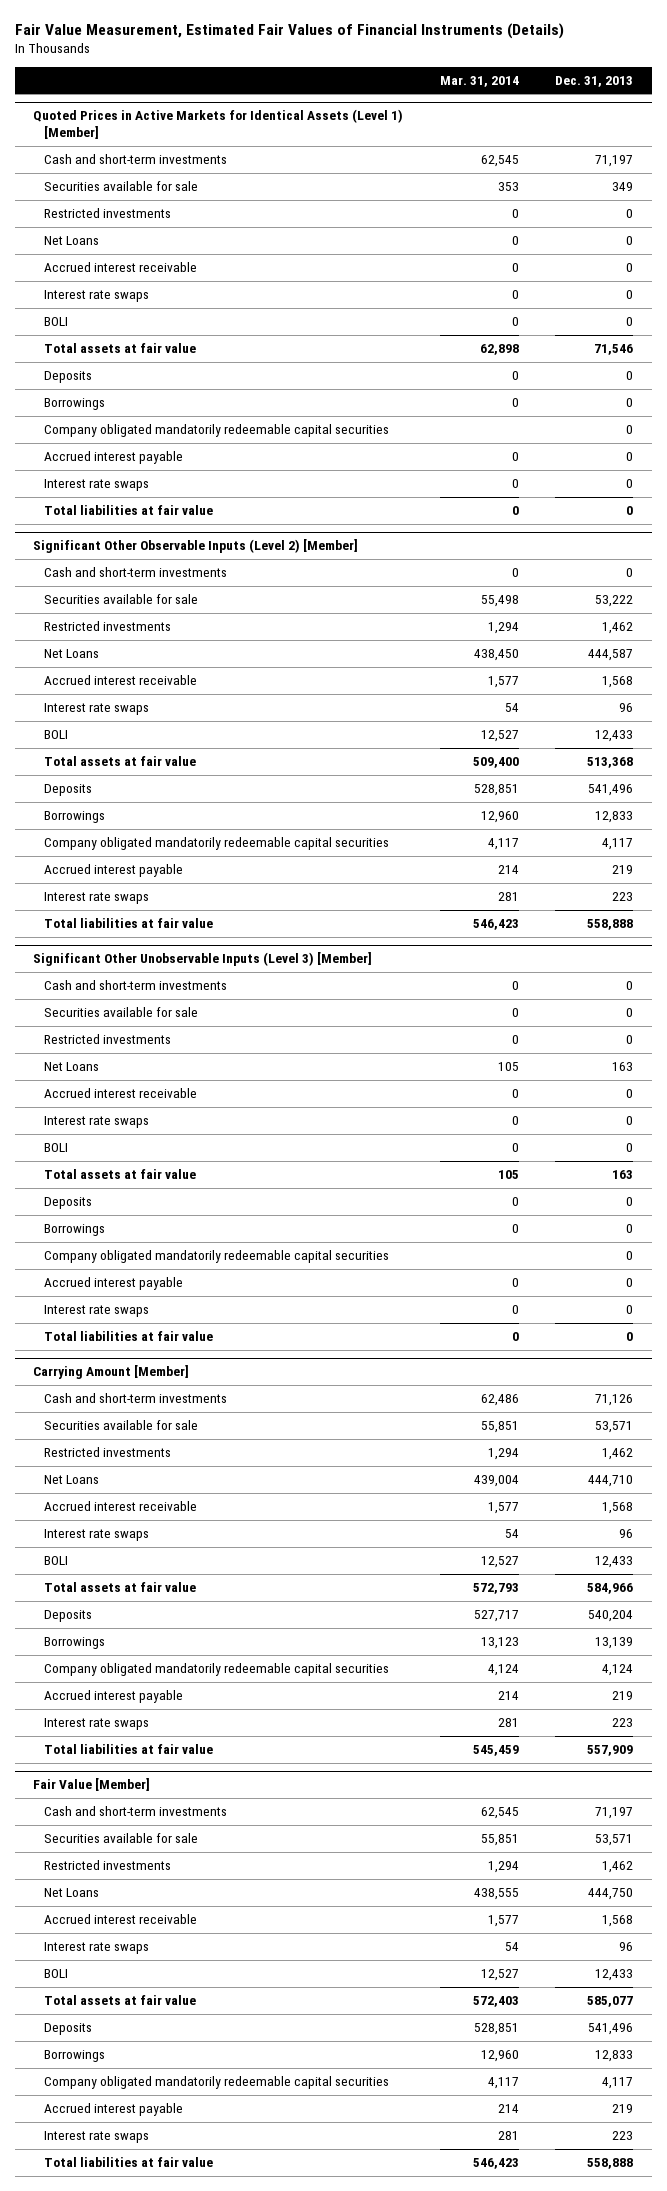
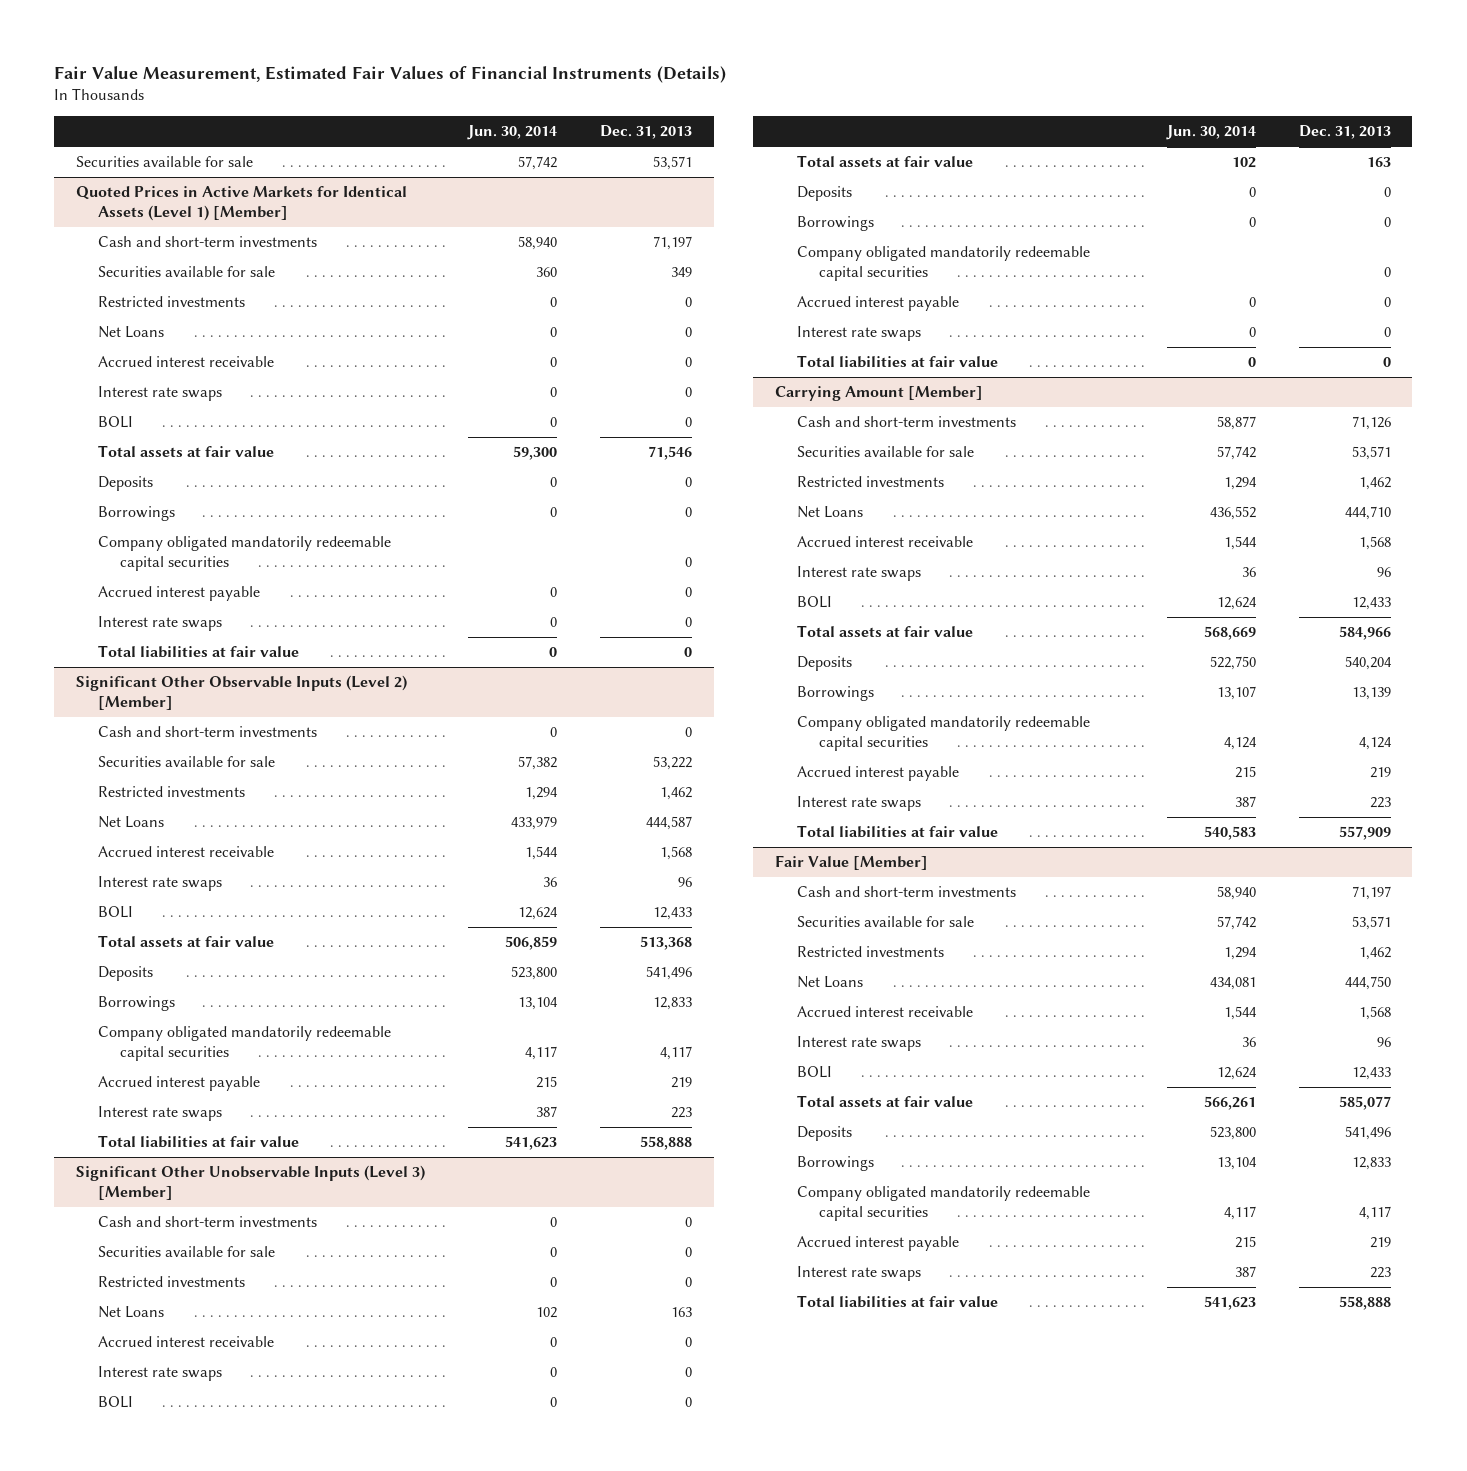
[439,75,519,87] Mar. 31, 2014 -> none
none -> [467,125,558,141] Jun. 30, 2014
none -> [75,156,253,168] Securities available for sale

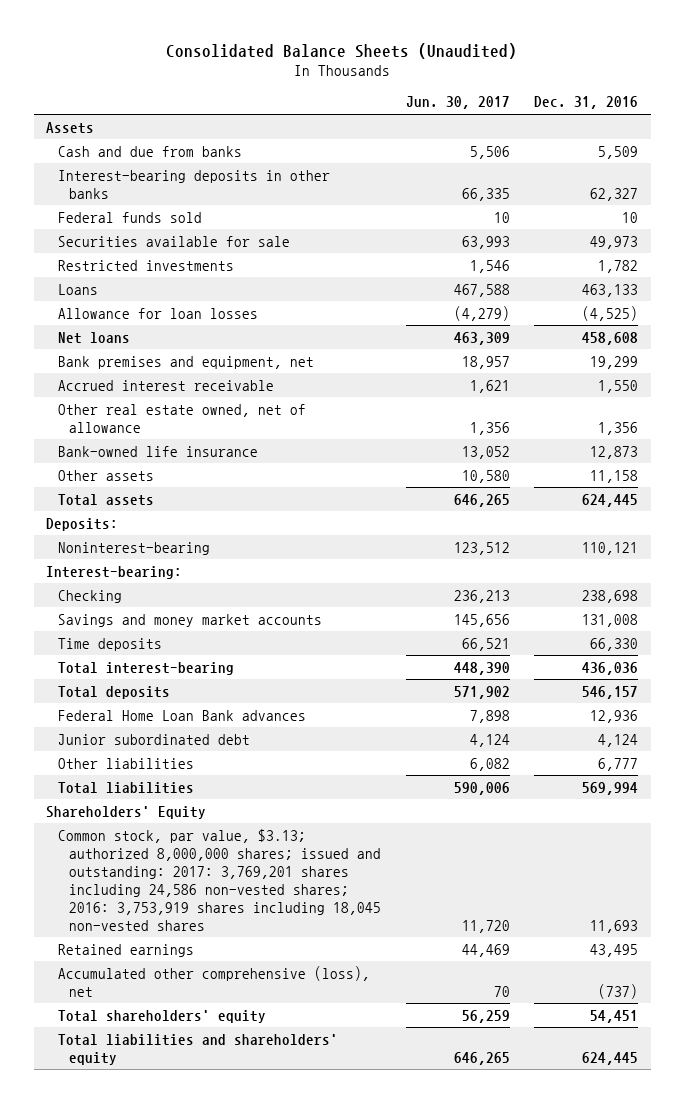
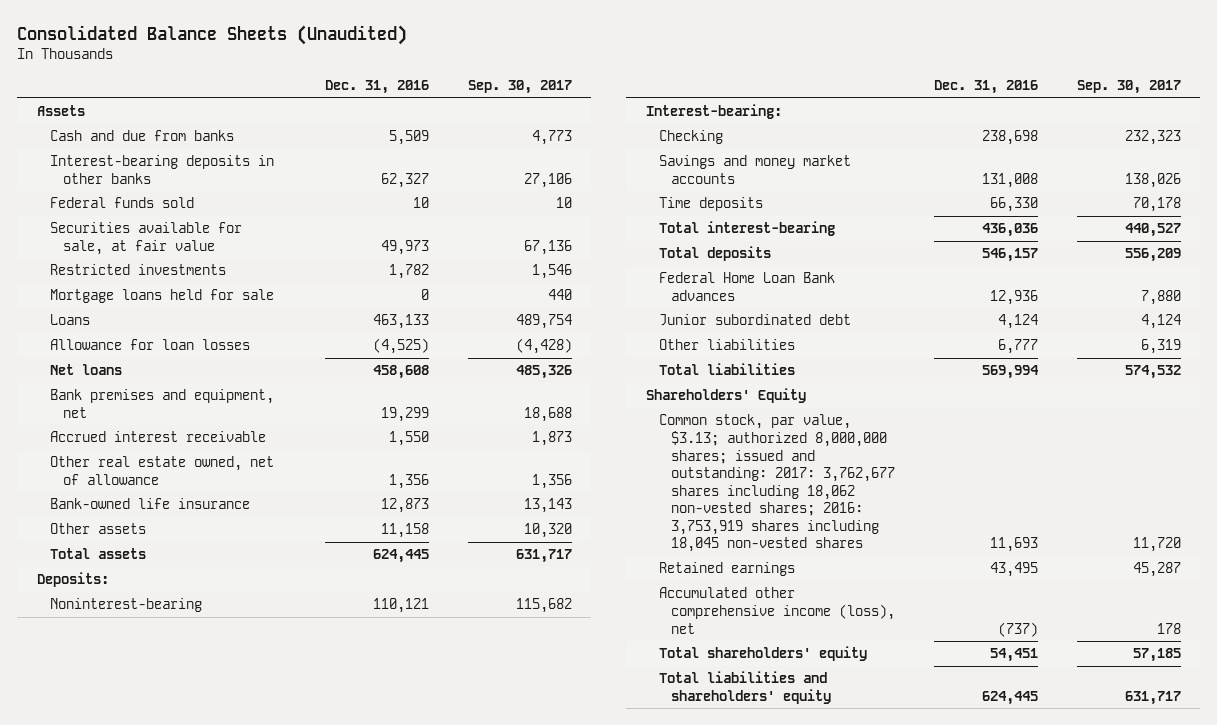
[405,96,510,110] Jun. 30, 2017 -> none
none -> [467,80,572,95] Sep. 30, 2017
[57,235,290,247] Securities available for sale -> [49,222,242,255] Securities available for sale, at fair value
none -> [49,289,274,304] Mortgage loans held for sale
[57,828,382,931] Common stock, par value, $3.13; authorized 8,000,000 shares; issued and outstanding: 2017: 3,769,201 shares including 24,586 non-vested shares; 2016: 3,753,919 shares including 18,045 non-vested shares -> [658,414,896,553] Common stock, par value, $3.13; authorized 8,000,000 shares; issued and outstanding: 2017: 3,762,677 shares including 18,062 non-vested shares; 2016: 3,753,919 shares including 18,045 non-vested shares
[57,965,370,997] Accumulated other comprehensive (loss), net -> [658,587,896,634] Accumulated other comprehensive income (loss), net

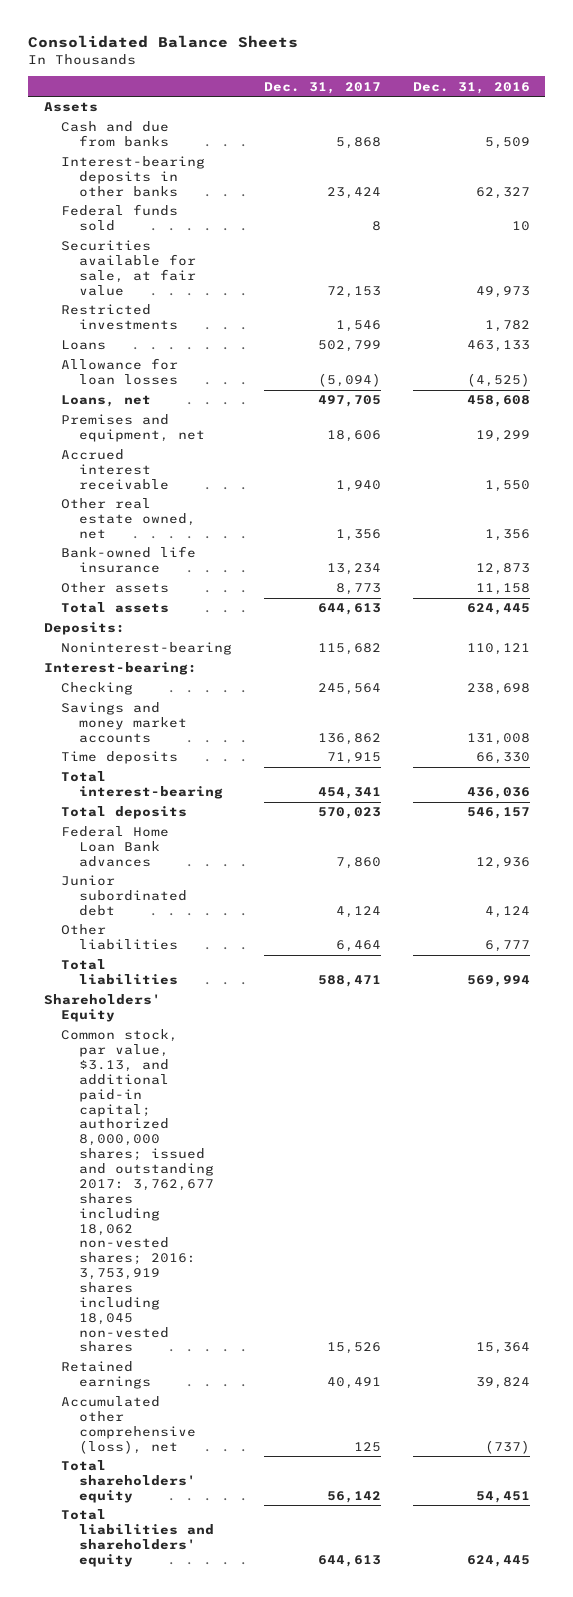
[17,24,408,45] Consolidated Balance Sheets (Unaudited) -> [28,35,299,49] Consolidated Balance Sheets
[467,80,572,95] Sep. 30, 2017 -> none
none -> [263,81,381,94] Dec. 31, 2017
[49,289,274,304] Mortgage loans held for sale -> none
[49,364,122,376] Net loans -> [61,395,152,408] Loans, net
[49,389,274,418] Bank premises and equipment, net -> [61,414,205,443] Premises and equipment, net
[49,456,274,485] Other real estate owned, net of allowance -> [61,498,196,539] Other real estate owned, net
[658,414,896,553] Common stock, par value, $3.13; authorized 8,000,000 shares; issued and outstanding: 2017: 3,762,677 shares including 18,062 non-vested shares; 2016: 3,753,919 shares including 18,045 non-vested shares -> [61,1029,214,1353] Common stock, par value, $3.13, and additional paid-in capital; authorized 8,000,000 shares; issued and outstanding 2017: 3,762,677 shares including 18,062 non-vested shares; 2016: 3,753,919 shares including 18,045 non-vested shares
[989,537,1038,553] 11,693 -> [475,1342,530,1355] 15,364
[989,562,1038,578] 43,495 -> [475,1377,530,1390] 39,824
[658,587,896,634] Accumulated other comprehensive income (loss), net -> [61,1396,196,1454] Accumulated other comprehensive (loss), net

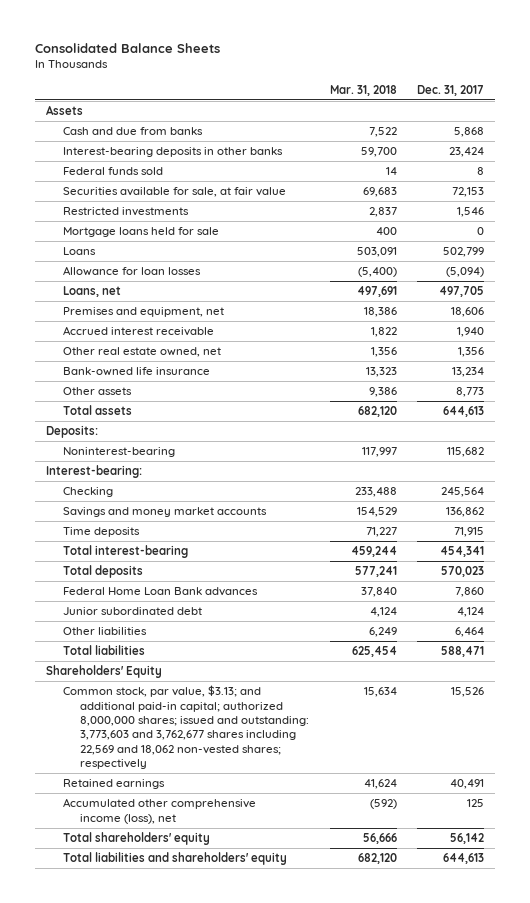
[412,81,530,94] Dec. 31, 2016 -> none
none -> [329,84,397,96] Mar. 31, 2018
none -> [62,227,219,238] Mortgage loans held for sale
[61,1029,214,1353] Common stock, par value, $3.13, and additional paid-in capital; authorized 8,000,000 shares; issued and outstanding 2017: 3,762,677 shares including 18,062 non-vested shares; 2016: 3,753,919 shares including 18,045 non-vested shares -> [62,685,309,770] Common stock, par value, $3.13; and additional paid-in capital; authorized 8,000,000 shares; issued and outstanding: 3,773,603 and 3,762,677 shares including 22,569 and 18,062 non-vested shares; respectively
[61,1396,196,1454] Accumulated other comprehensive (loss), net -> [62,798,256,824] Accumulated other comprehensive income (loss), net

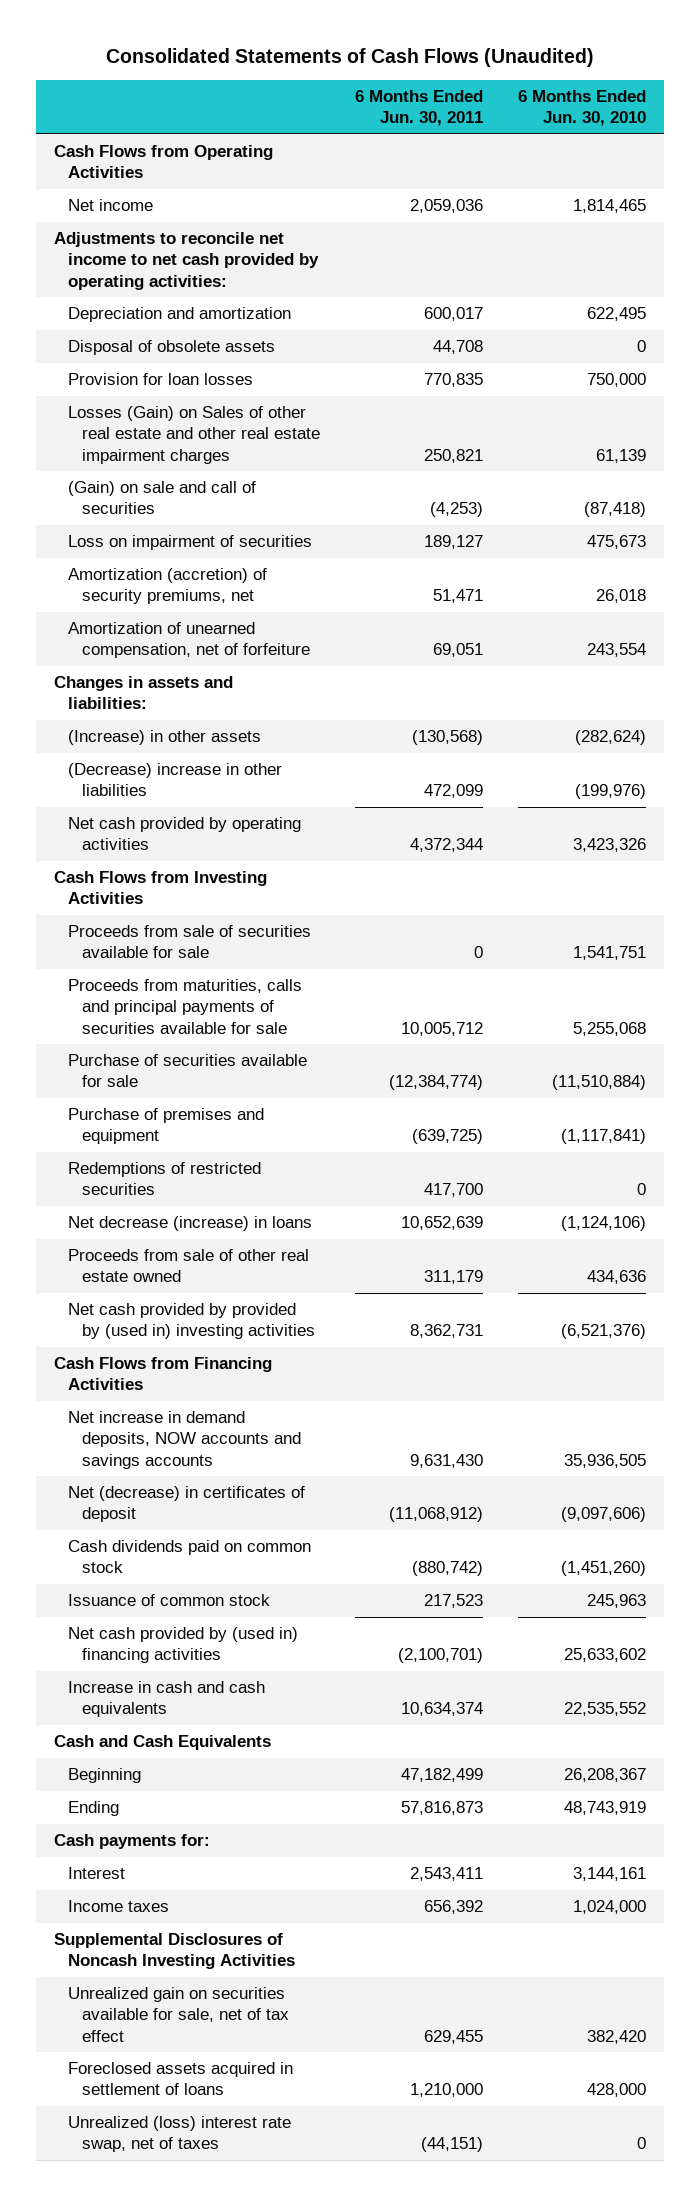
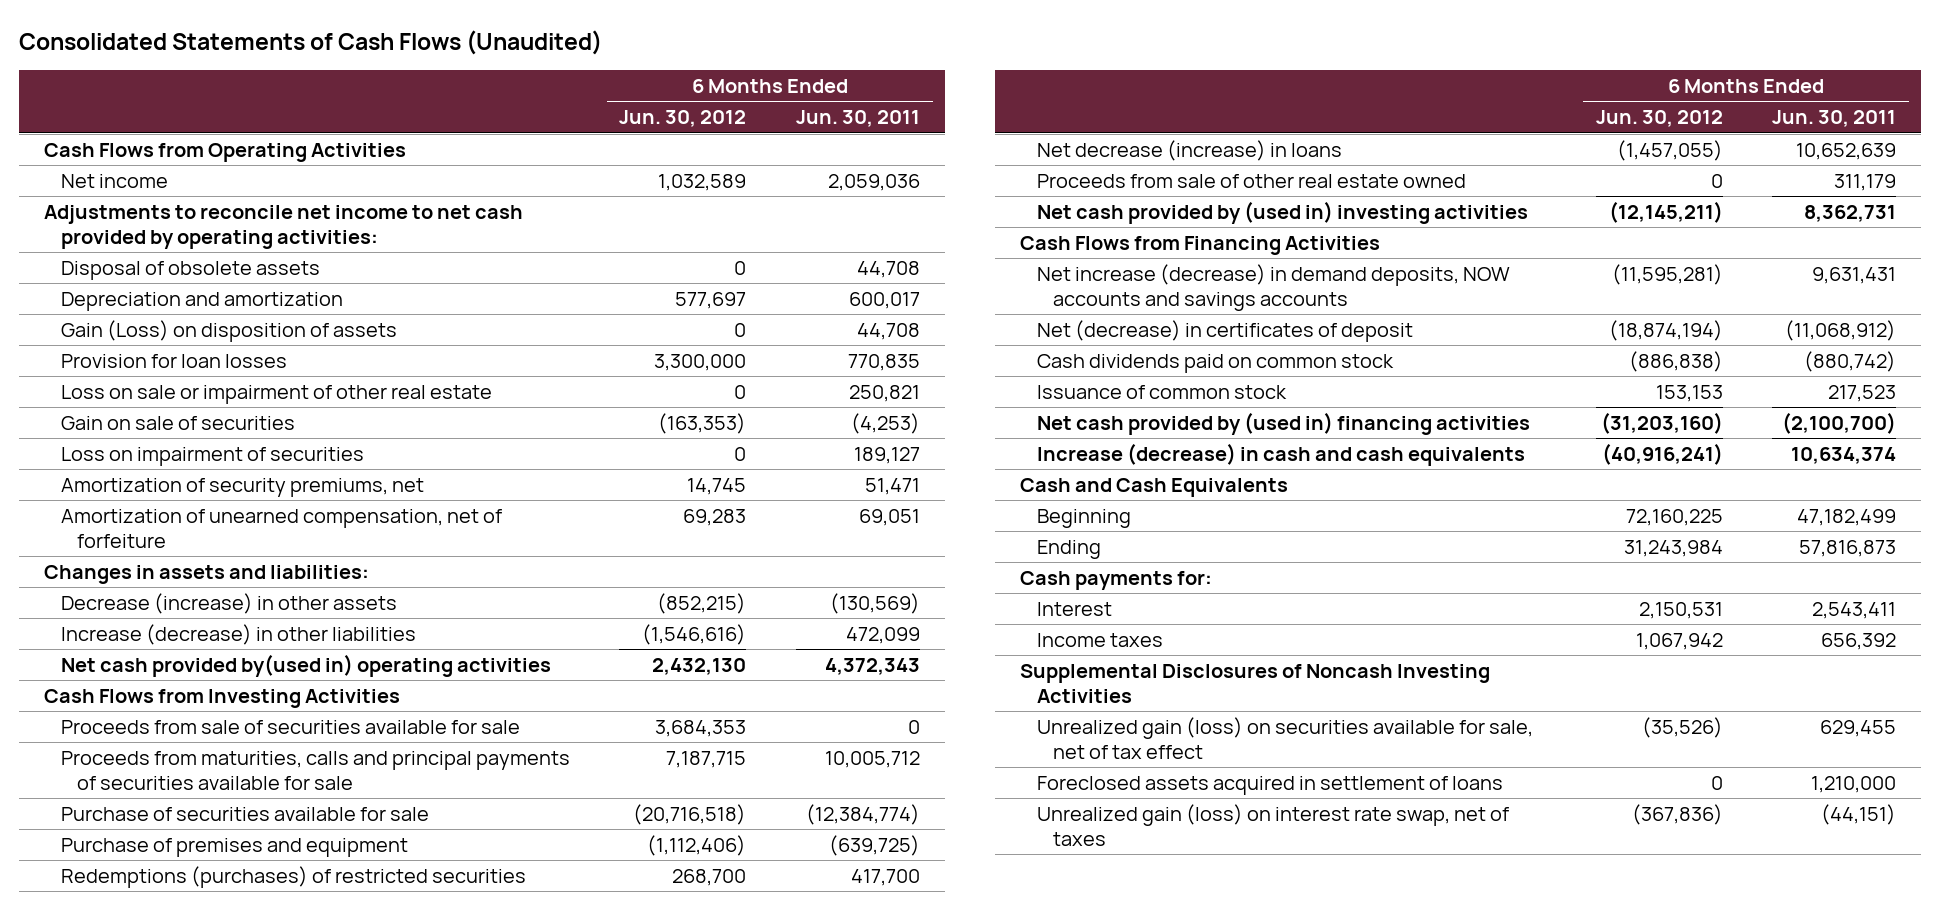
[518,90,647,127] 6 Months Ended Jun. 30, 2010 -> none
none -> [619,110,747,128] Jun. 30, 2012
[67,307,291,323] Depreciation and amortization -> [60,291,343,311] Depreciation and amortization
none -> [60,319,397,342] Gain (Loss) on disposition of assets
[67,406,320,464] Losses (Gain) on Sales of other real estate and other real estate impairment charges -> [60,384,492,404] Loss on sale or impairment of other real estate
[67,481,256,515] (Gain) on sale and call of securities -> [60,415,295,430] Gain on sale of securities
[67,568,267,605] Amortization (accretion) of security premiums, net -> [60,477,424,497] Amortization of security premiums, net
[67,730,261,746] (Increase) in other assets -> [60,592,397,614] Decrease (increase) in other assets
[412,730,484,746] (130,568) -> [830,592,921,614] (130,569)
[67,763,282,797] (Decrease) increase in other liabilities -> [60,623,416,645] Increase (decrease) in other liabilities
[67,817,301,851] Net cash provided by operating activities -> [60,653,551,677] Net cash provided by(used in) operating activities
[410,838,484,853] 4,372,344 -> [825,657,921,675] 4,372,343
[67,1162,261,1196] Redemptions of restricted securities -> [60,865,526,888] Redemptions (purchases) of restricted securities
[67,1303,315,1340] Net cash provided by provided by (used in) investing activities -> [1036,200,1528,224] Net cash provided by (used in) investing activities
[67,1411,301,1469] Net increase in demand deposits, NOW accounts and savings accounts -> [1036,263,1510,311] Net increase (decrease) in demand deposits, NOW accounts and savings accounts
[410,1453,484,1468] 9,631,430 -> [1812,266,1897,284] 9,631,431
[398,1648,484,1664] (2,100,701) -> [1782,411,1897,434] (2,100,700)
[67,1681,265,1718] Increase in cash and cash equivalents -> [1036,442,1525,466] Increase (decrease) in cash and cash equivalents
[67,1987,289,2042] Unrealized gain on securities available for sale, net of tax effect -> [1036,716,1533,759] Unrealized gain (loss) on securities available for sale, net of tax effect
[67,2116,291,2153] Unrealized (loss) interest rate swap, net of taxes -> [1036,803,1509,846] Unrealized gain (loss) on interest rate swap, net of taxes

